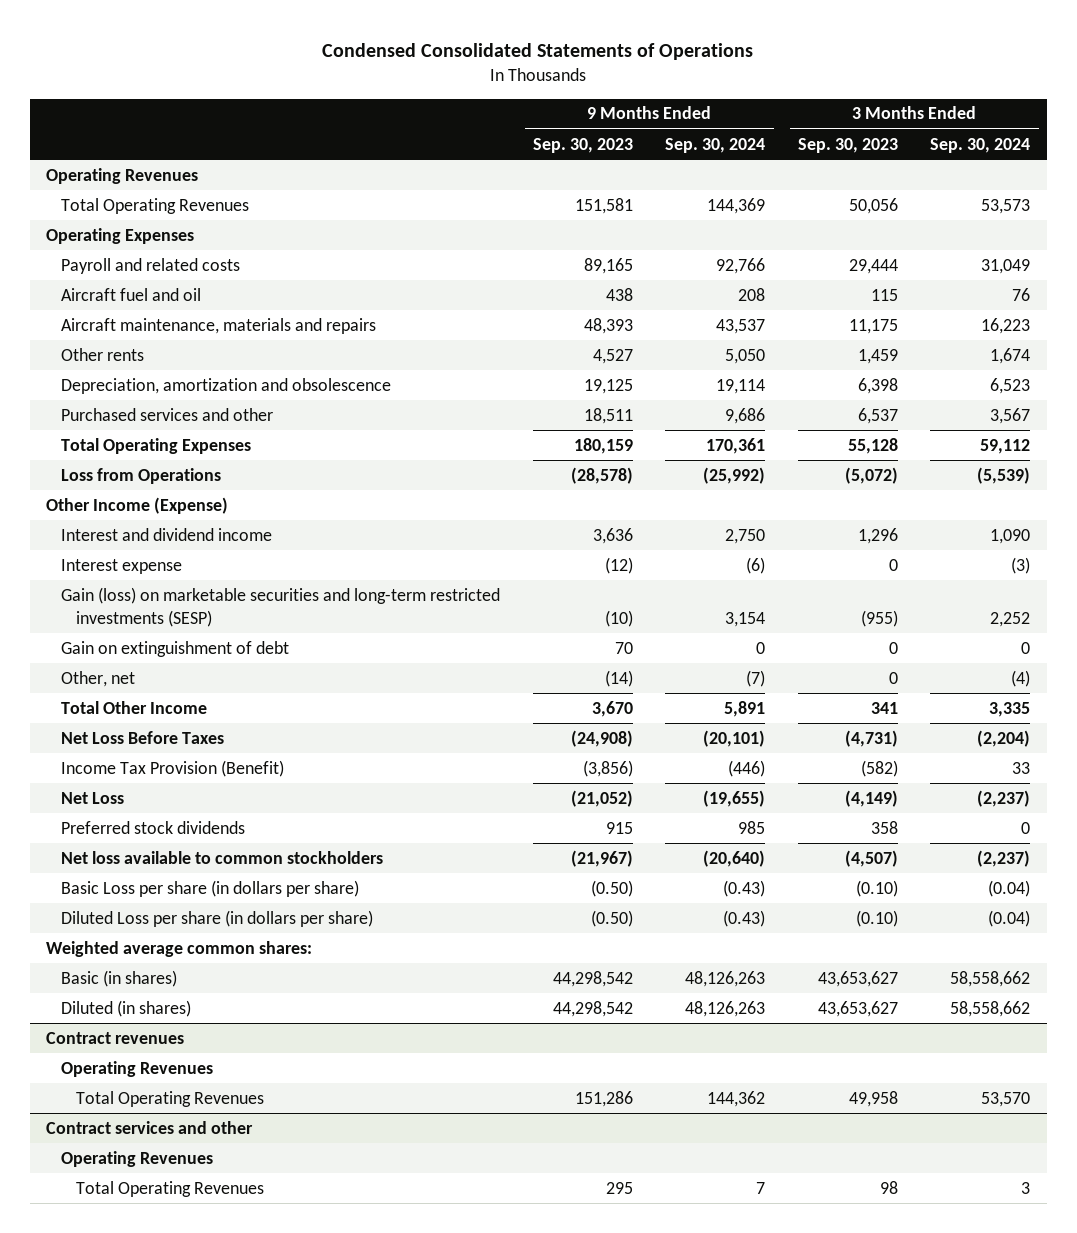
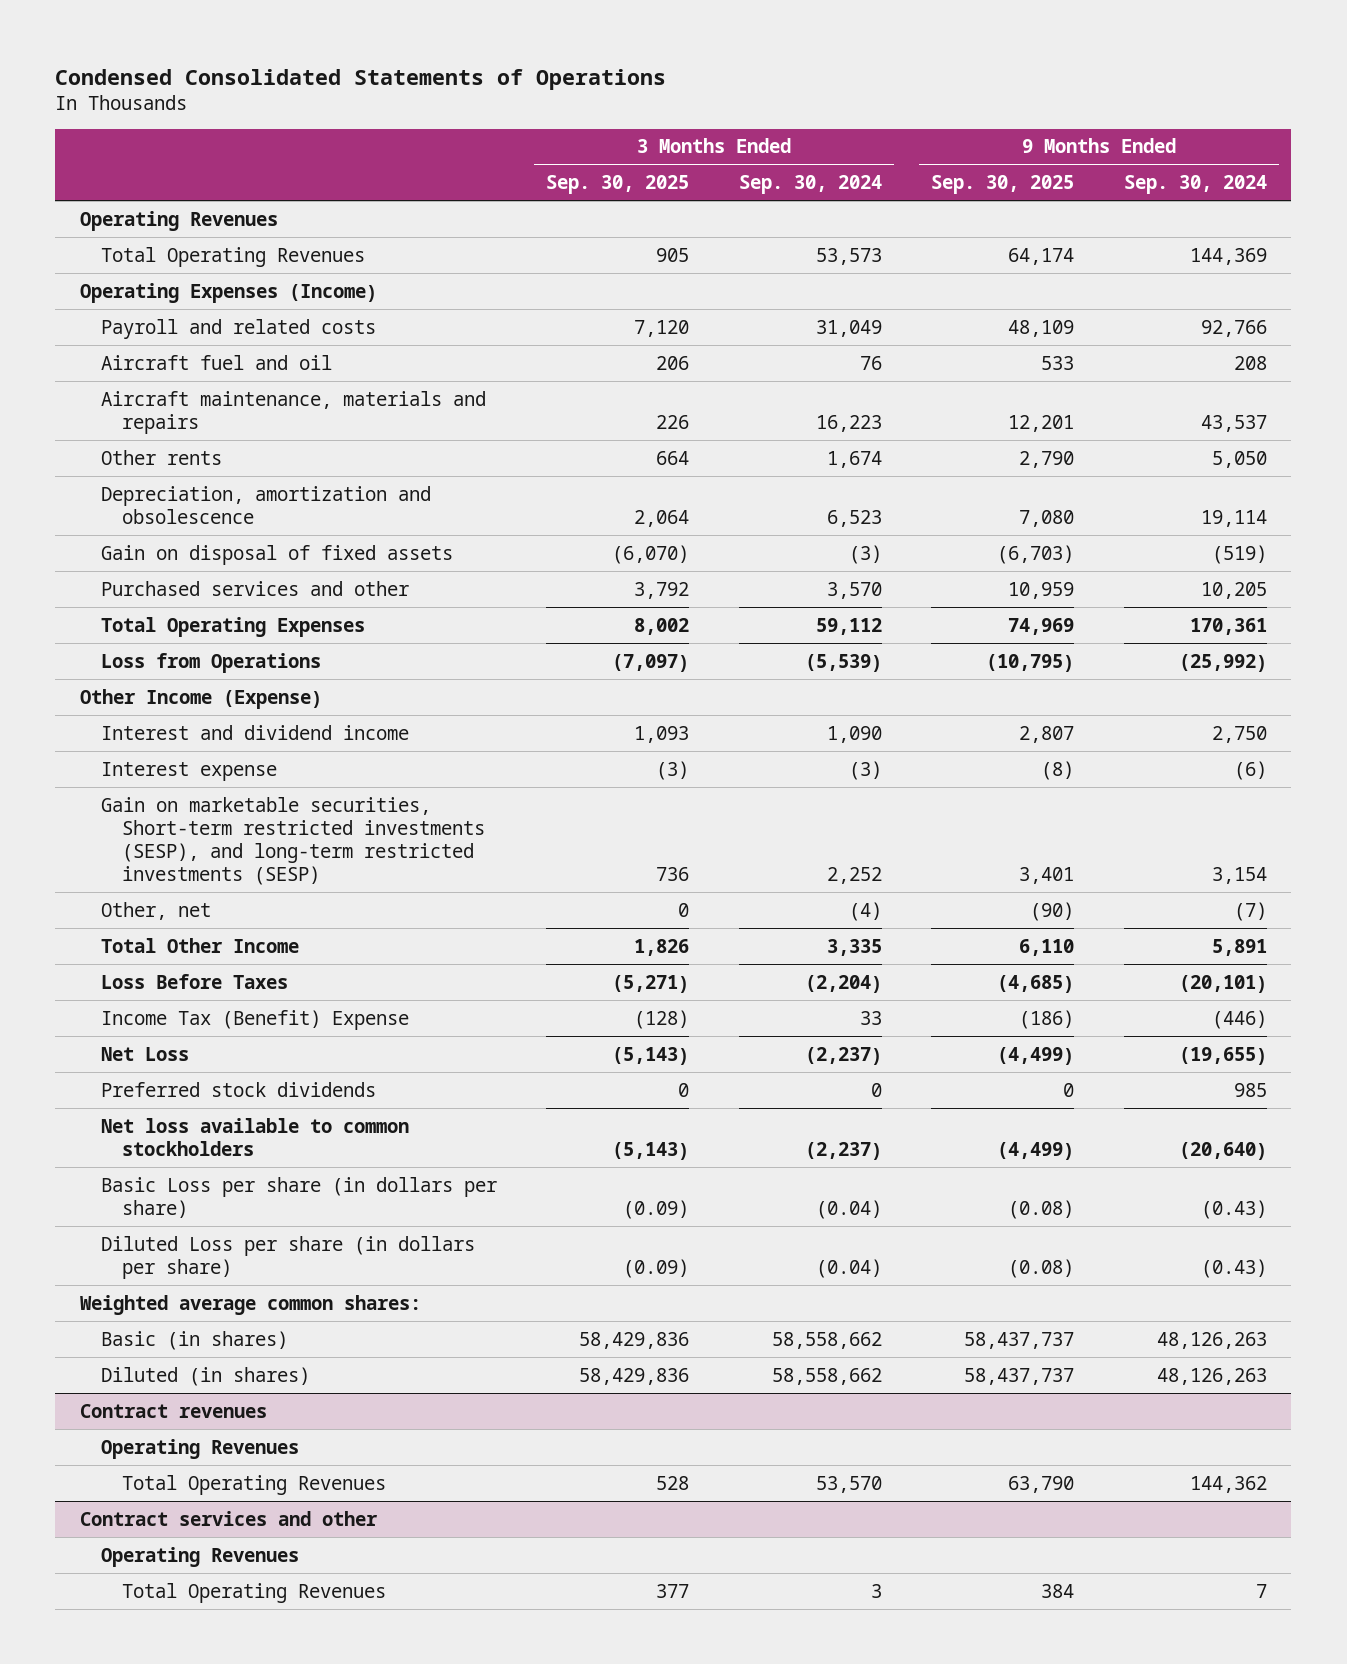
[532,137,633,153] Sep. 30, 2023 -> none
[797,137,898,153] Sep. 30, 2023 -> none
none -> [546,175,690,195] Sep. 30, 2025
none -> [931,175,1075,195] Sep. 30, 2025
[46,227,195,244] Operating Expenses -> [79,282,377,303] Operating Expenses (Income)
none -> [100,544,453,565] Gain on disposal of fixed assets
[725,407,766,424] 9,686 -> [1200,581,1267,599] 10,205
[990,407,1031,424] 3,567 -> [826,581,882,599] 3,570
[61,640,290,657] Gain on extinguishment of debt -> none
[61,586,501,627] Gain (loss) on marketable securities and long-term restricted investments (SESP) -> [100,796,485,886] Gain on marketable securities, Short-term restricted investments (SESP), and long-term restricted investments (SESP)
[61,730,225,744] Net Loss Before Taxes -> [100,973,288,989] Loss Before Taxes
[61,759,285,777] Income Tax Provision (Benefit) -> [100,1009,409,1030] Income Tax (Benefit) Expense

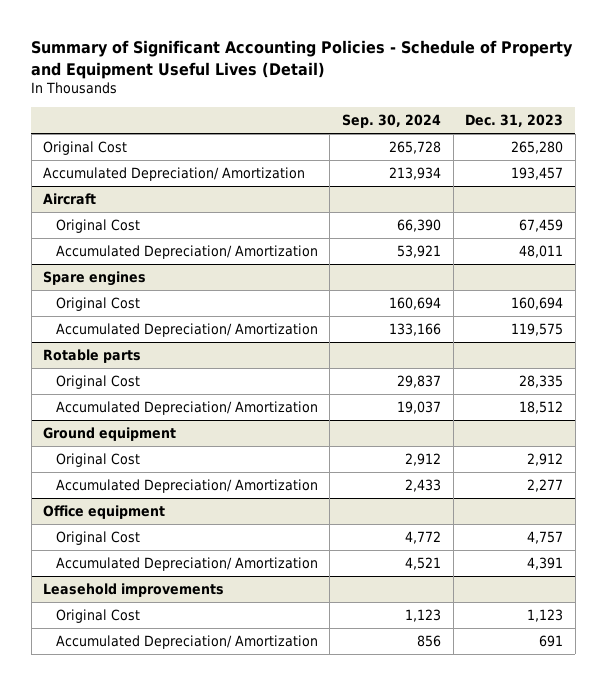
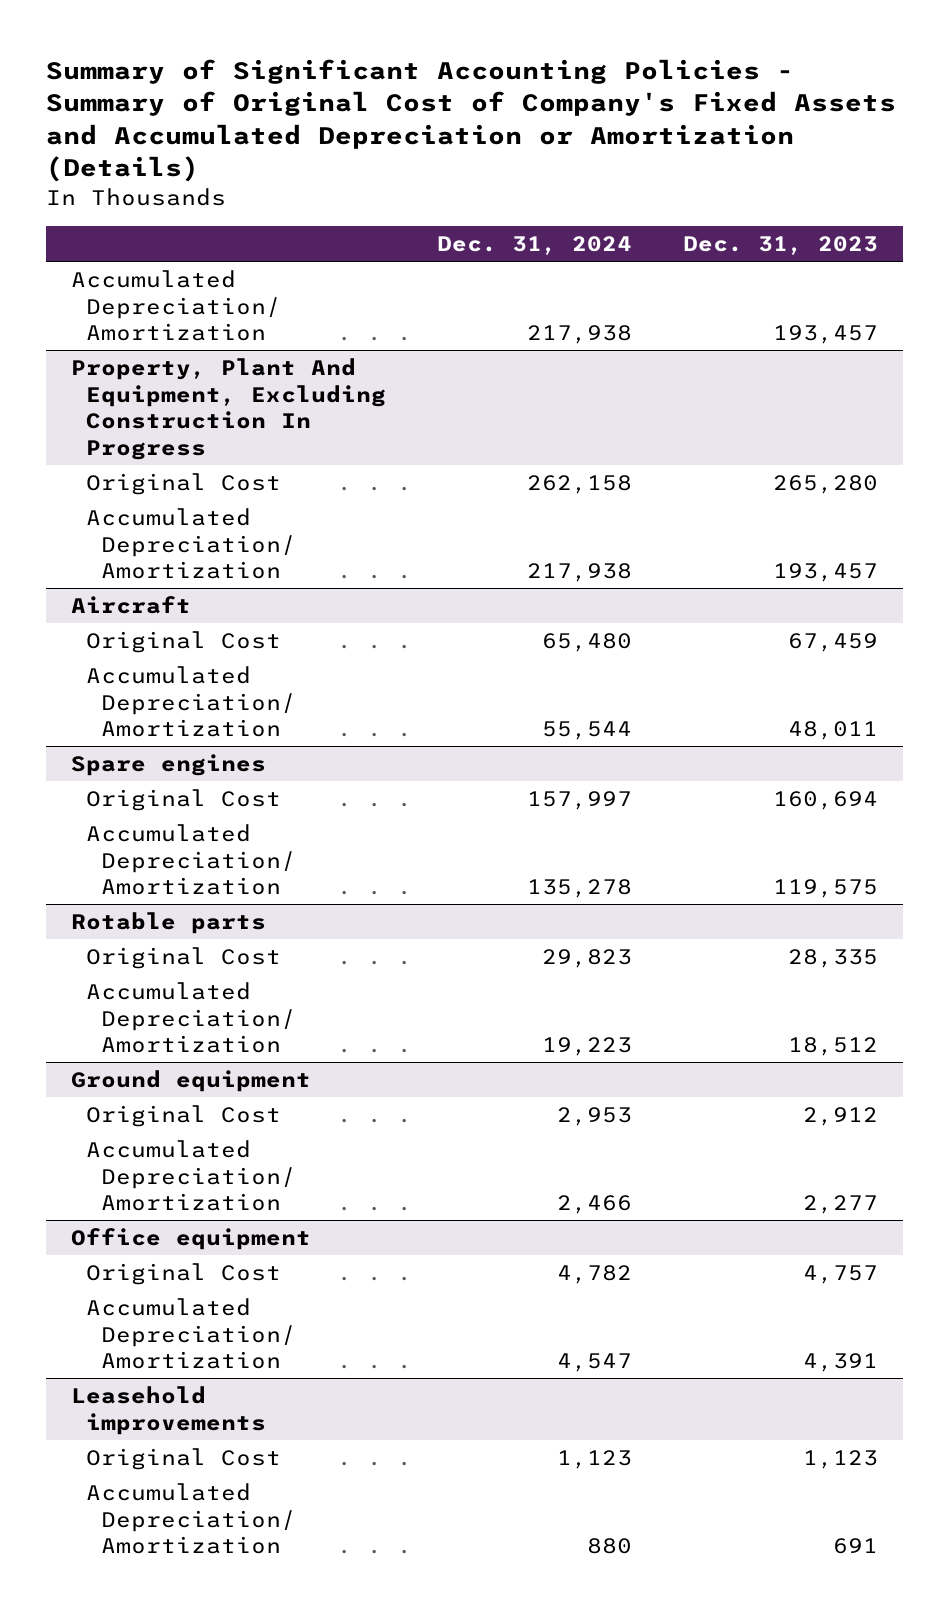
[31,40,574,79] Summary of Significant Accounting Policies - Schedule of Property and Equipment Useful Lives (Detail) -> [45,58,896,183] Summary of Significant Accounting Policies - Summary of Original Cost of Company's Fixed Assets and Accumulated Depreciation or Amortization (Details)
[342,114,442,129] Sep. 30, 2024 -> none
none -> [437,235,633,255] Dec. 31, 2024
none -> [71,270,282,342] Accumulated Depreciation/ Amortization
none -> [71,358,387,460] Property, Plant And Equipment, Excluding Construction In Progress

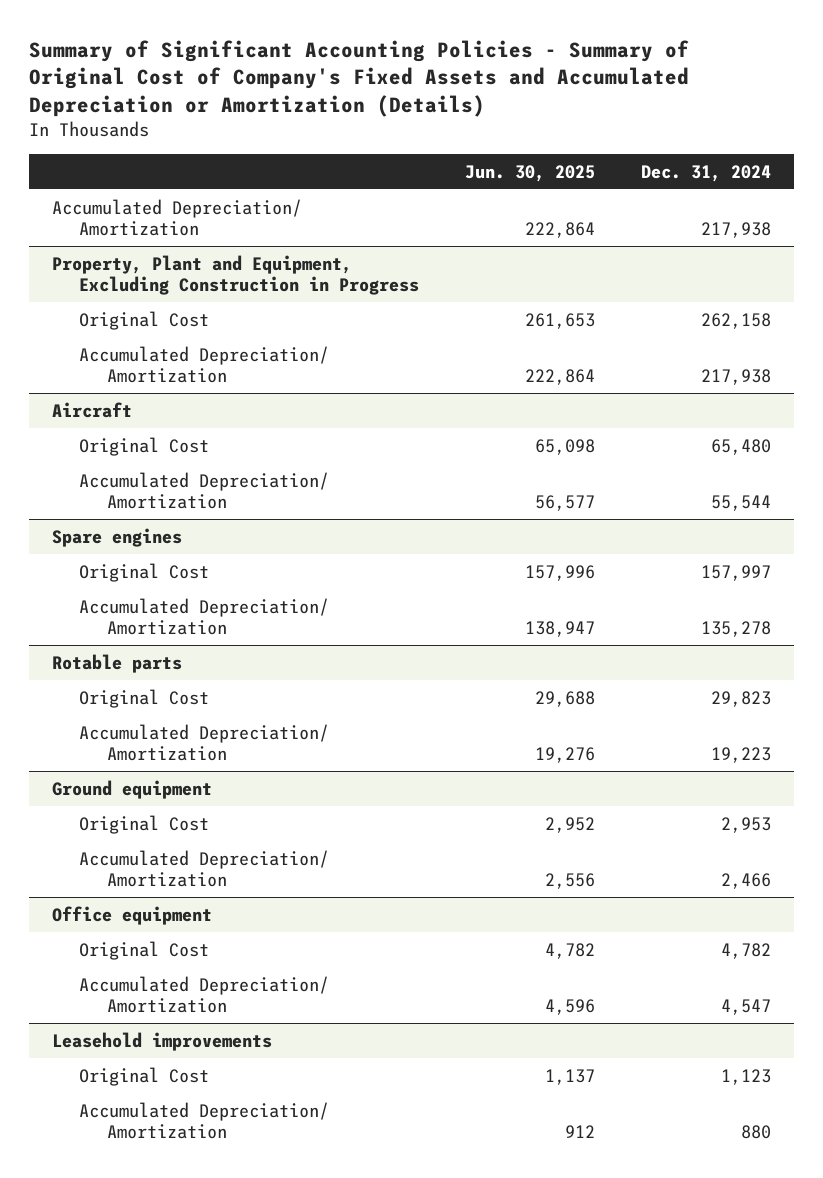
[682,235,878,255] Dec. 31, 2023 -> none
none -> [465,164,596,182] Jun. 30, 2025
[71,358,387,460] Property, Plant And Equipment, Excluding Construction In Progress -> [51,254,420,295] Property, Plant and Equipment, Excluding Construction in Progress

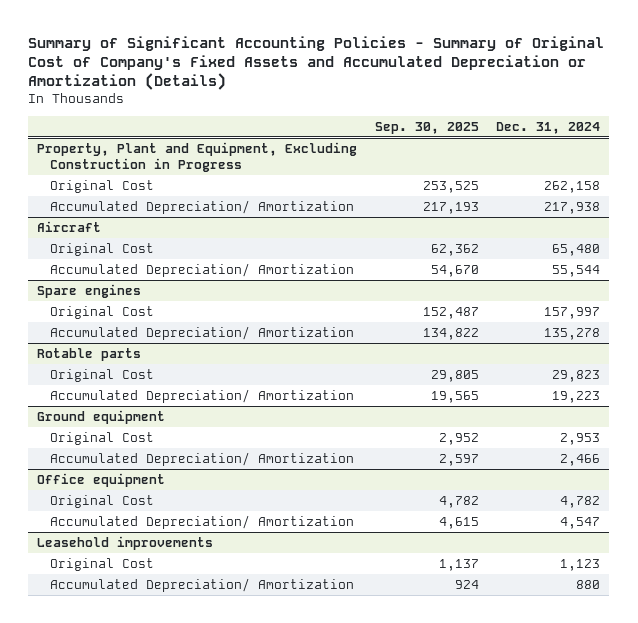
[465,164,596,182] Jun. 30, 2025 -> none
none -> [374,121,479,134] Sep. 30, 2025
[51,198,302,236] Accumulated Depreciation/ Amortization -> none

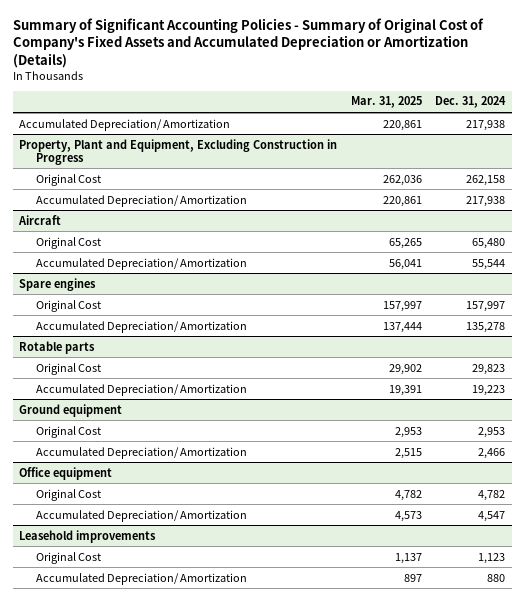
[374,121,479,134] Sep. 30, 2025 -> none
none -> [350,96,422,109] Mar. 31, 2025
none -> [19,118,231,131] Accumulated Depreciation/ Amortization

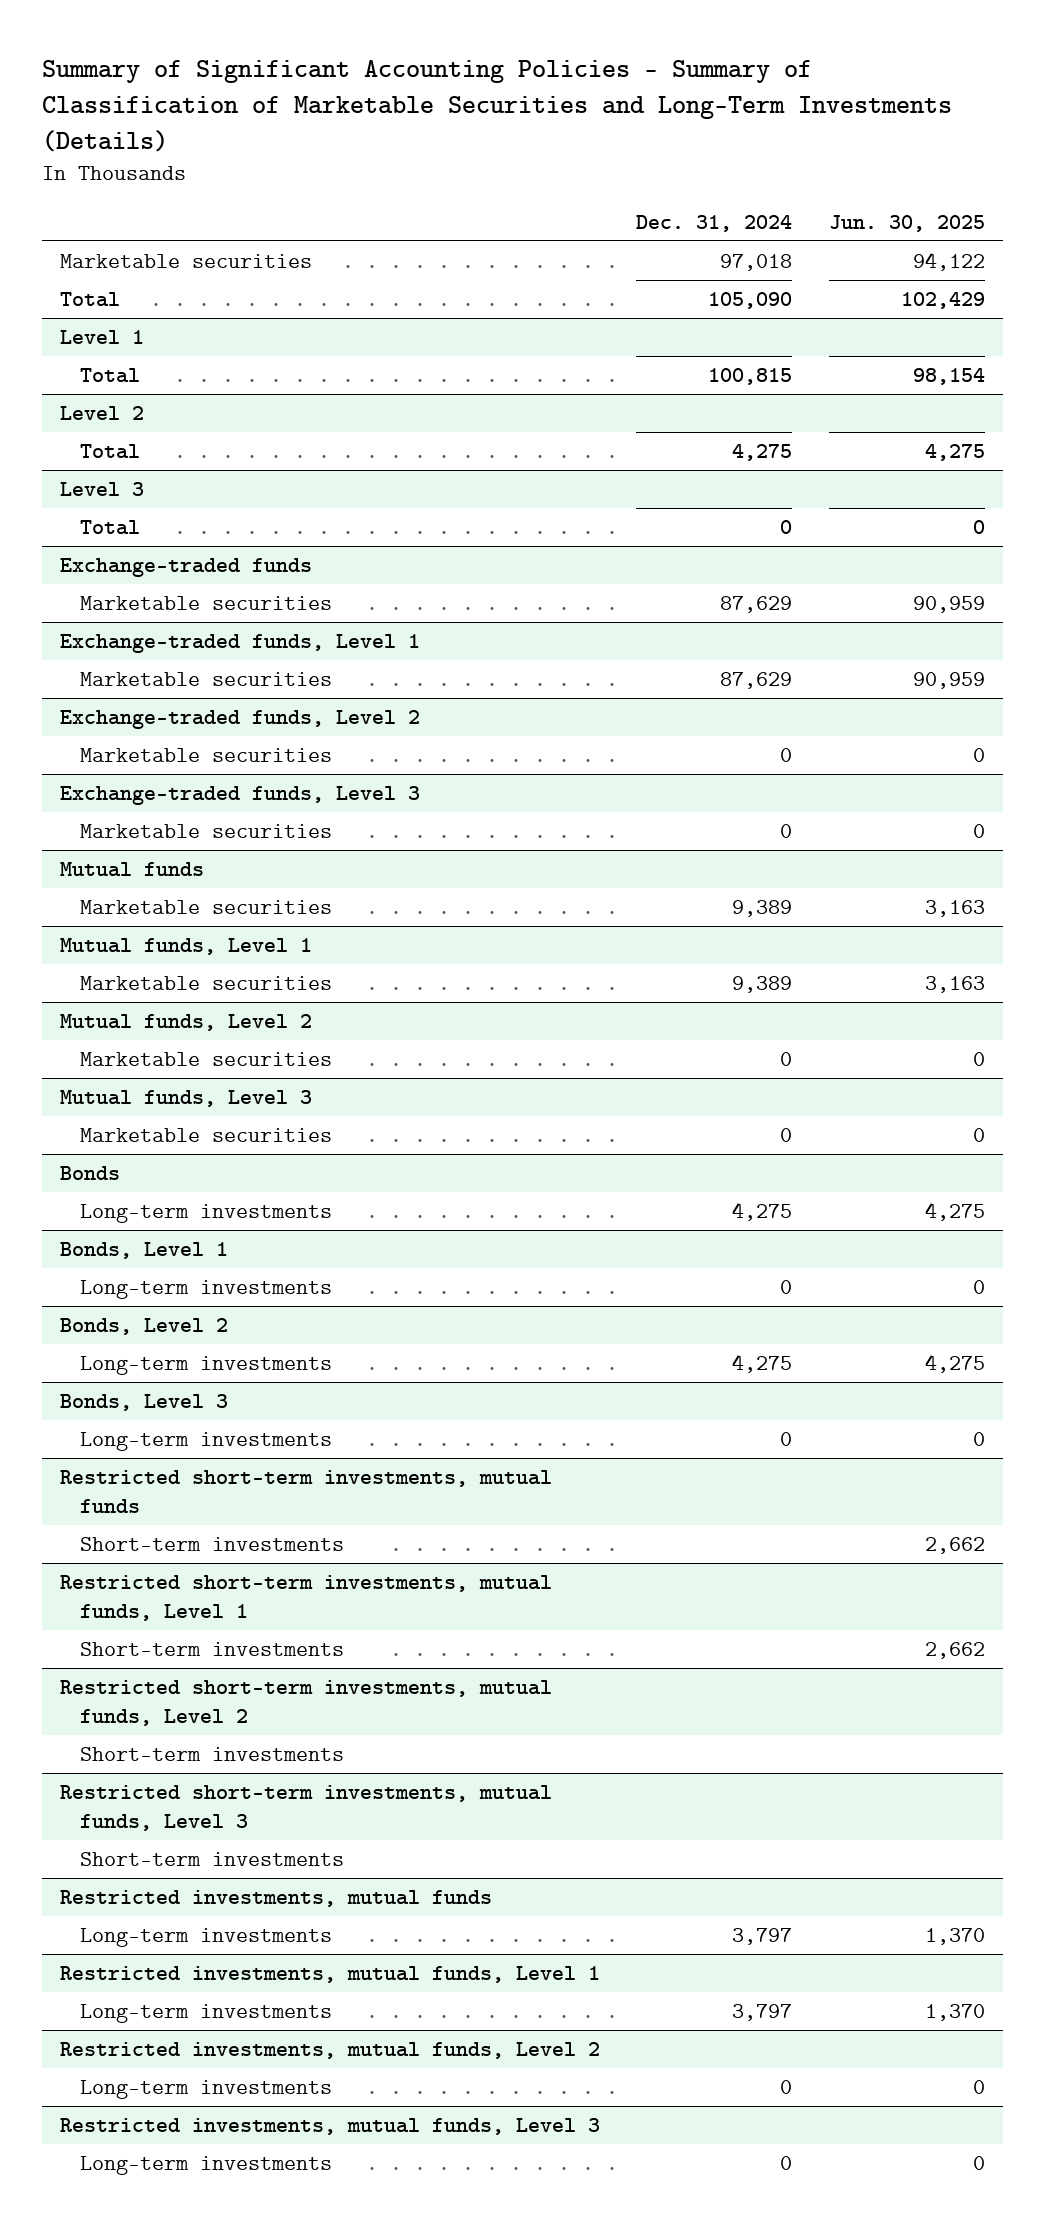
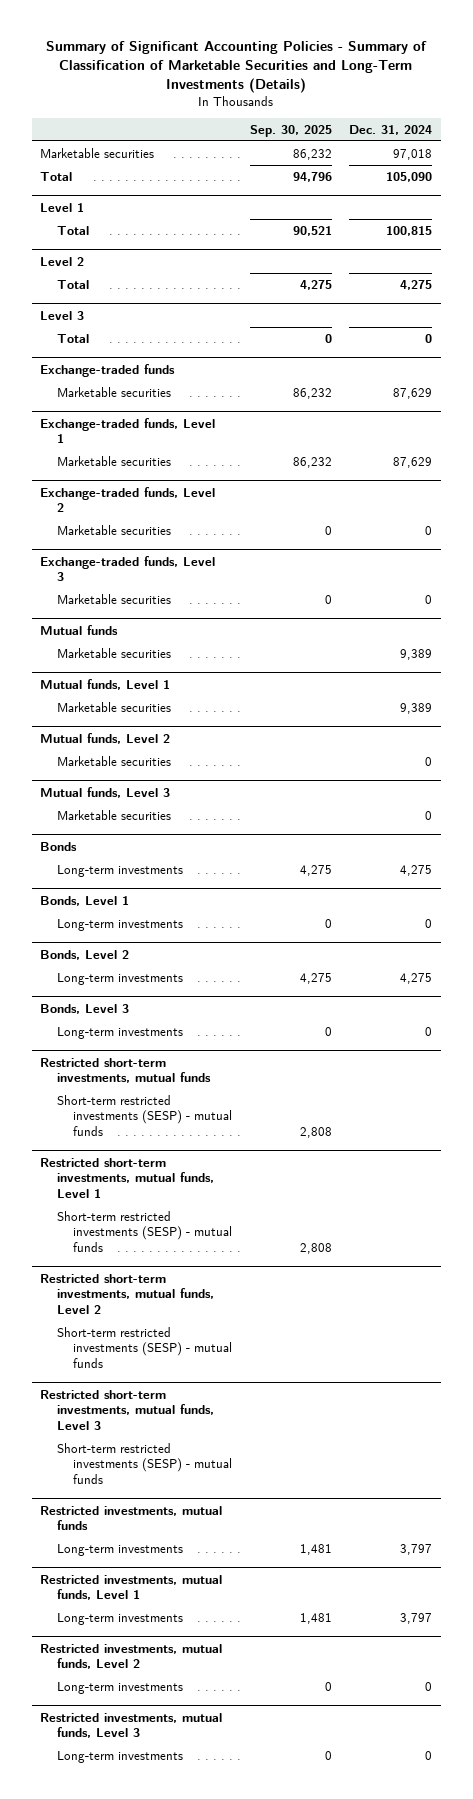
[828,214,985,232] Jun. 30, 2025 -> none
none -> [249,124,332,137] Sep. 30, 2025
[79,1537,344,1552] Short-term investments -> [56,1094,232,1137] Short-term restricted investments (SESP) - mutual funds
[79,1642,344,1657] Short-term investments -> [56,1210,232,1253] Short-term restricted investments (SESP) - mutual funds
[79,1747,344,1762] Short-term investments -> [56,1326,232,1369] Short-term restricted investments (SESP) - mutual funds
[79,1852,344,1867] Short-term investments -> [56,1442,232,1485] Short-term restricted investments (SESP) - mutual funds

